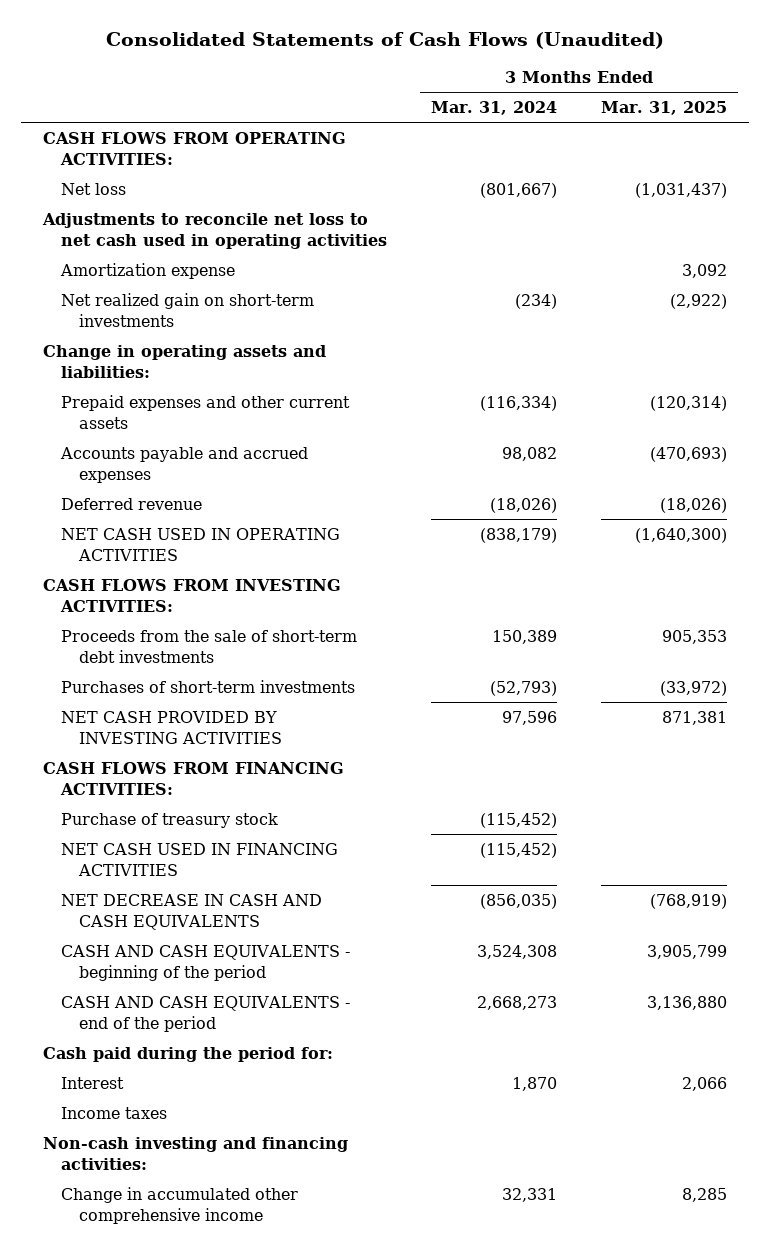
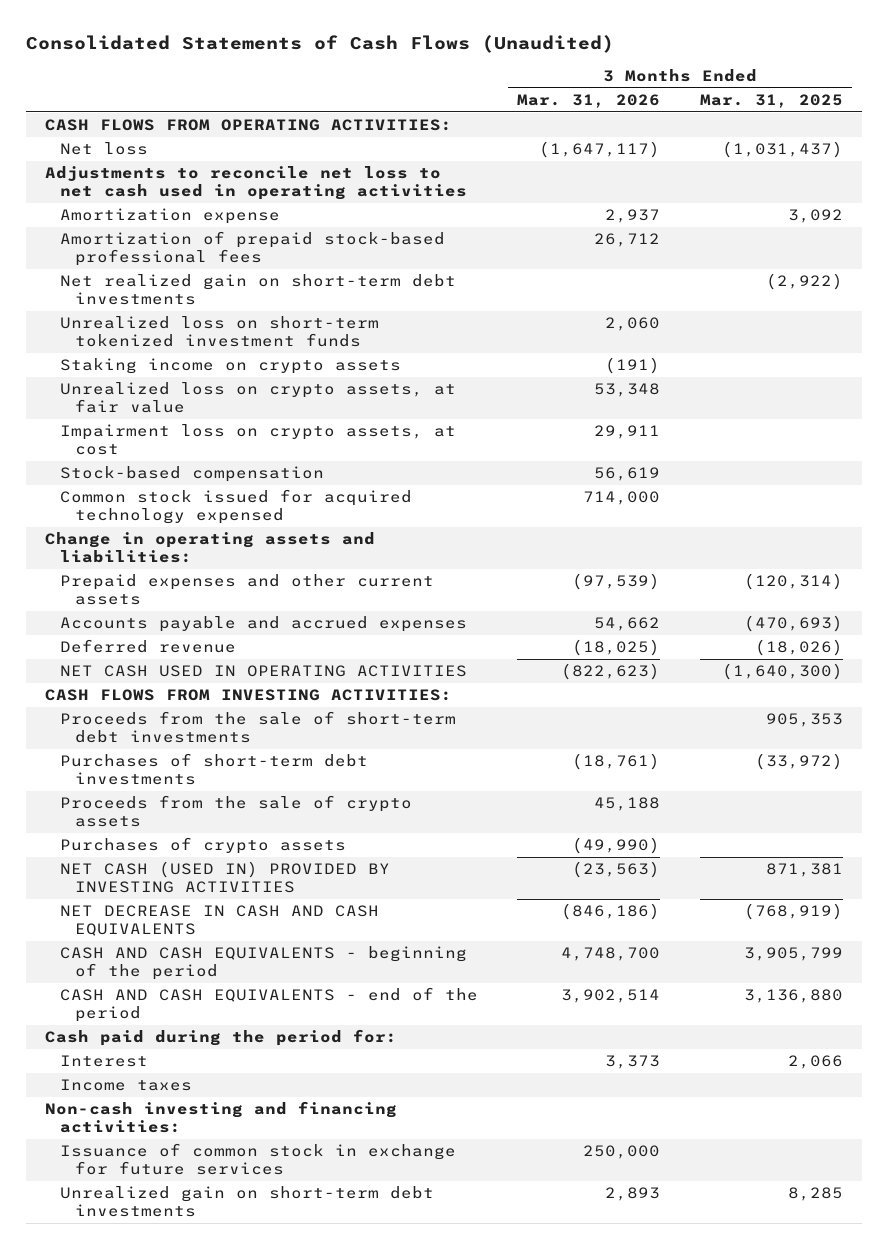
[431,101,558,116] Mar. 31, 2024 -> none
none -> [517,94,661,109] Mar. 31, 2026
none -> [60,231,446,267] Amortization of prepaid stock-based professional fees
[61,293,315,327] Net realized gain on short-term investments -> [60,274,457,306] Net realized gain on short-term debt investments
none -> [60,316,380,348] Unrealized loss on short-term tokenized investment funds
none -> [60,358,402,375] Staking income on crypto assets
none -> [60,382,457,414] Unrealized loss on crypto assets, at fair value
none -> [60,424,457,456] Impairment loss on crypto assets, at cost
none -> [60,466,325,483] Stock-based compensation
none -> [60,489,413,525] Common stock issued for acquired technology expensed
[42,762,344,795] CASH FLOWS FROM FINANCING ACTIVITIES: -> none
[61,813,279,829] Purchase of treasury stock -> none
[61,843,339,876] NET CASH USED IN FINANCING ACTIVITIES -> none
[61,680,356,694] Purchases of short-term investments -> [60,753,369,786] Purchases of short-term debt investments
none -> [60,795,413,828] Proceeds from the sale of crypto assets
none -> [60,837,347,855] Purchases of crypto assets
[61,711,283,744] NET CASH PROVIDED BY INVESTING ACTIVITIES -> [60,861,391,894] NET CASH (USED IN) PROVIDED BY INVESTING ACTIVITIES
none -> [60,1143,457,1176] Issuance of common stock in exchange for future services
[61,1187,299,1224] Change in accumulated other comprehensive income -> [60,1186,435,1218] Unrealized gain on short-term debt investments

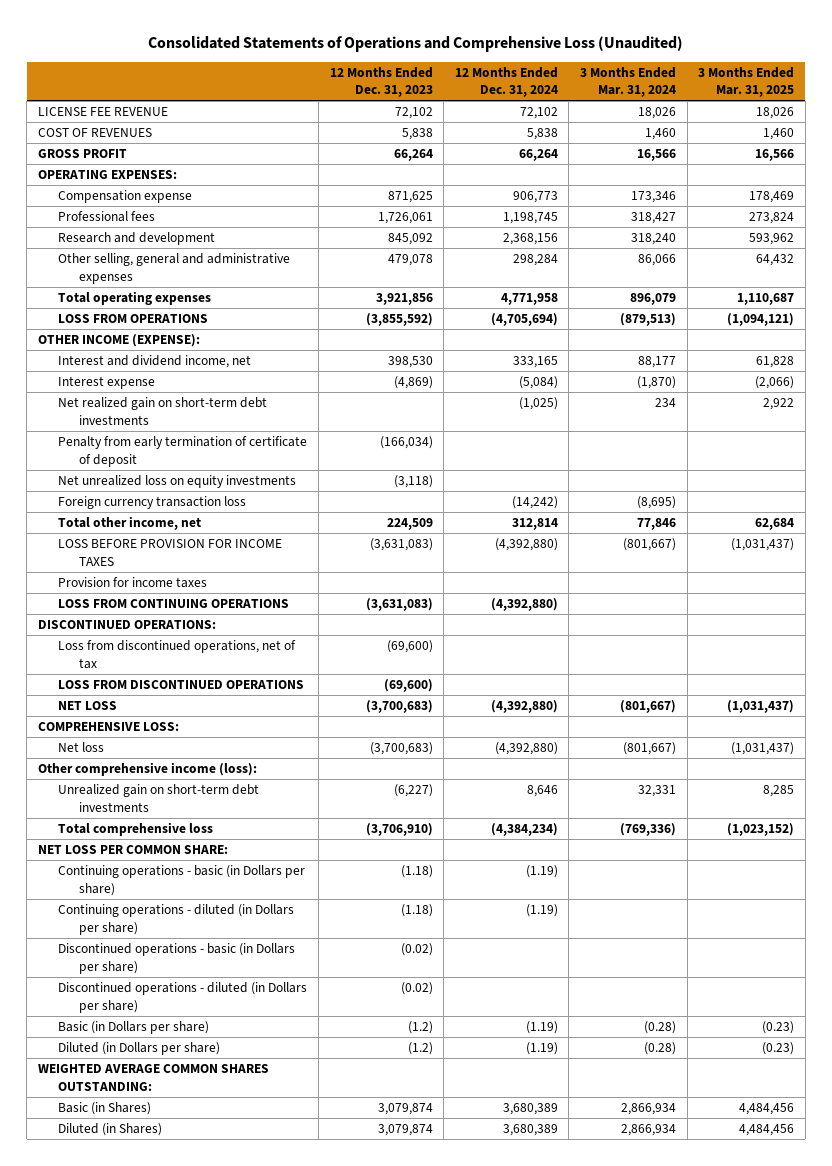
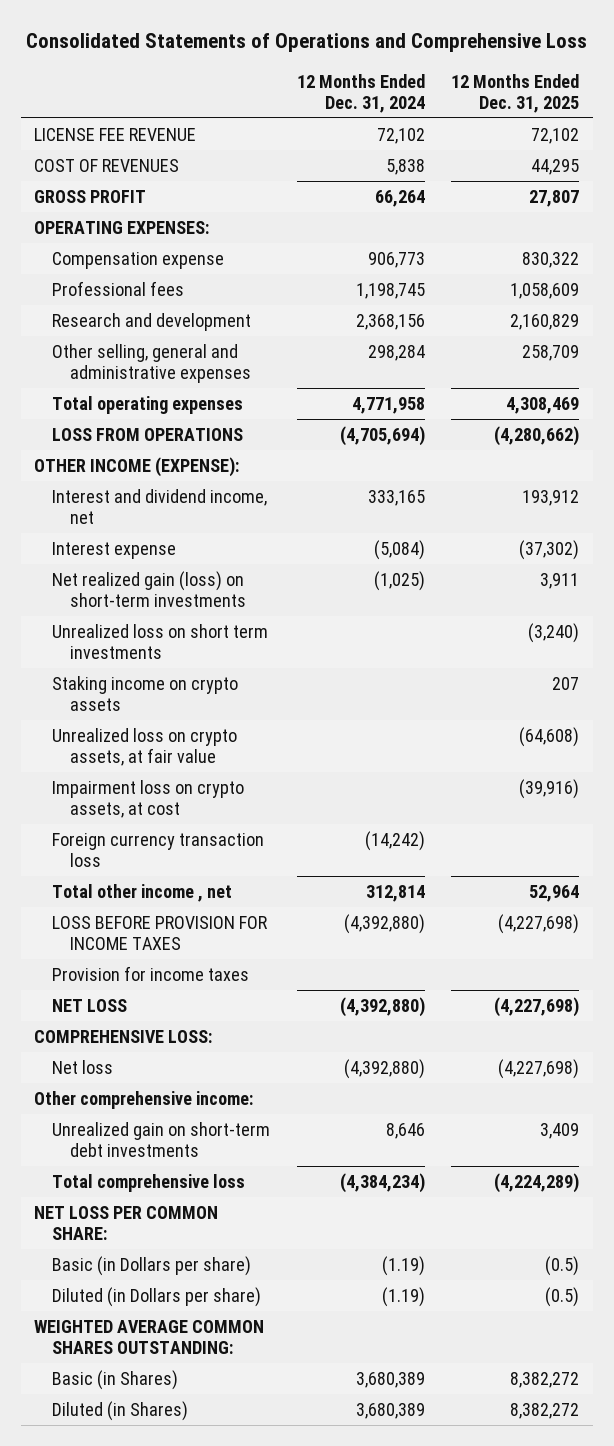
[148,36,684,53] Consolidated Statements of Operations and Comprehensive Loss (Unaudited) -> [25,33,587,53] Consolidated Statements of Operations and Comprehensive Loss
[329,67,433,98] 12 Months Ended Dec. 31, 2023 -> none
[579,67,676,98] 3 Months Ended Mar. 31, 2024 -> none
[698,67,795,98] 3 Months Ended Mar. 31, 2025 -> none
none -> [451,73,580,113] 12 Months Ended Dec. 31, 2025
[58,436,308,467] Penalty from early termination of certificate of deposit -> none
[58,397,268,425] Net realized gain on short-term debt investments -> [51,570,246,607] Net realized gain (loss) on short-term investments
[58,475,297,489] Net unrealized loss on equity investments -> [51,623,268,659] Unrealized loss on short term investments
none -> [51,675,238,711] Staking income on crypto assets
none -> [51,727,237,766] Unrealized loss on crypto assets, at fair value
none -> [51,779,244,818] Impairment loss on crypto assets, at cost
[58,516,202,531] Total other income, net -> [51,883,232,902] Total other income , net
[58,599,290,609] LOSS FROM CONTINUING OPERATIONS -> none
[37,620,216,630] DISCONTINUED OPERATIONS: -> none
[58,640,297,669] Loss from discontinued operations, net of tax -> none
[58,680,305,690] LOSS FROM DISCONTINUED OPERATIONS -> none
[37,762,257,777] Other comprehensive income (loss): -> [34,1090,254,1109] Other comprehensive income:
[58,865,306,896] Continuing operations - basic (in Dollars per share) -> none
[58,904,295,935] Continuing operations - diluted (in Dollars per share) -> none
[58,943,296,974] Discontinued operations - basic (in Dollars per share) -> none
[58,982,308,1013] Discontinued operations - diluted (in Dollars per share) -> none

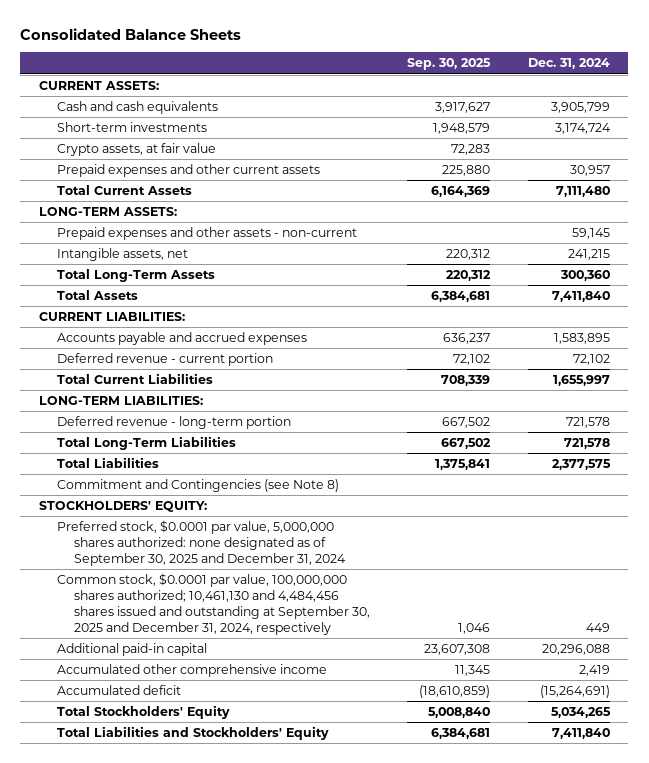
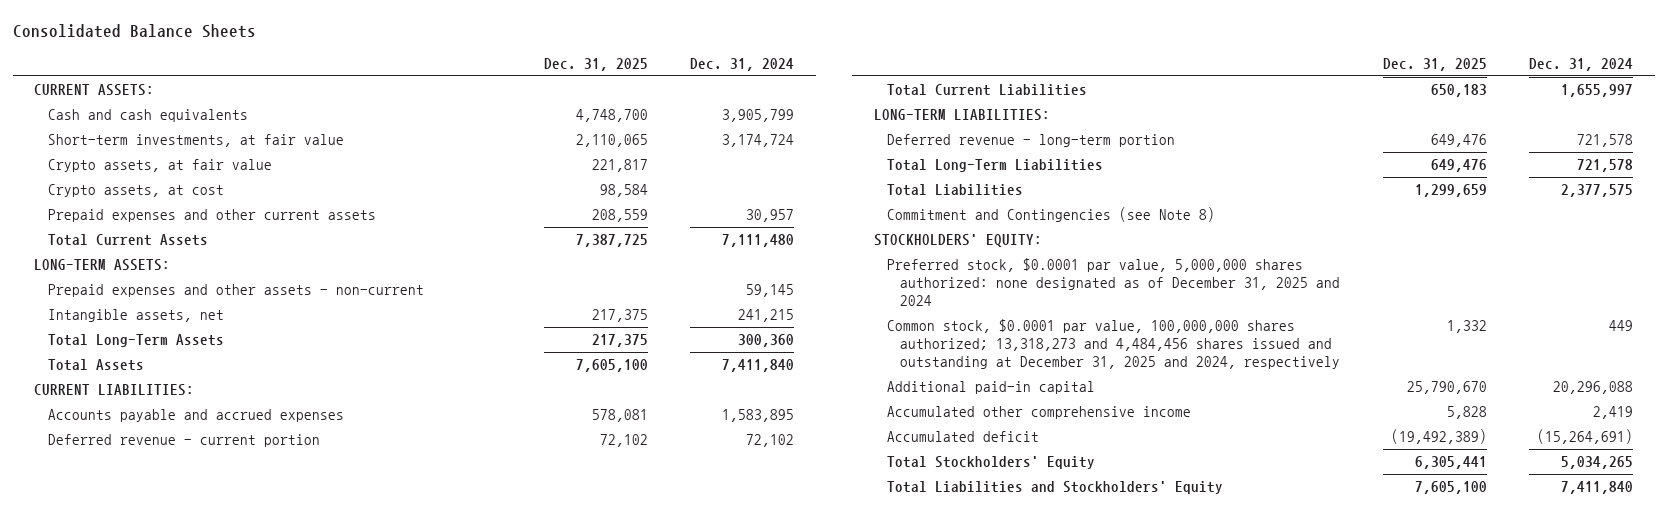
[407,58,492,71] Sep. 30, 2025 -> none
none -> [543,57,648,71] Dec. 31, 2025
[56,122,207,133] Short-term investments -> [47,134,344,148] Short-term investments, at fair value
none -> [47,184,224,198] Crypto assets, at cost
[56,520,347,566] Preferred stock, $0.0001 par value, 5,000,000 shares authorized: none designated as of September 30, 2025 and December 31, 2024 -> [886,258,1341,307] Preferred stock, $0.0001 par value, 5,000,000 shares authorized: none designated as of December 31, 2025 and 2024
[56,573,371,635] Common stock, $0.0001 par value, 100,000,000 shares authorized; 10,461,130 and 4,484,456 shares issued and outstanding at September 30, 2025 and December 31, 2024, respectively -> [886,319,1341,370] Common stock, $0.0001 par value, 100,000,000 shares authorized; 13,318,273 and 4,484,456 shares issued and outstanding at December 31, 2025 and 2024, respectively

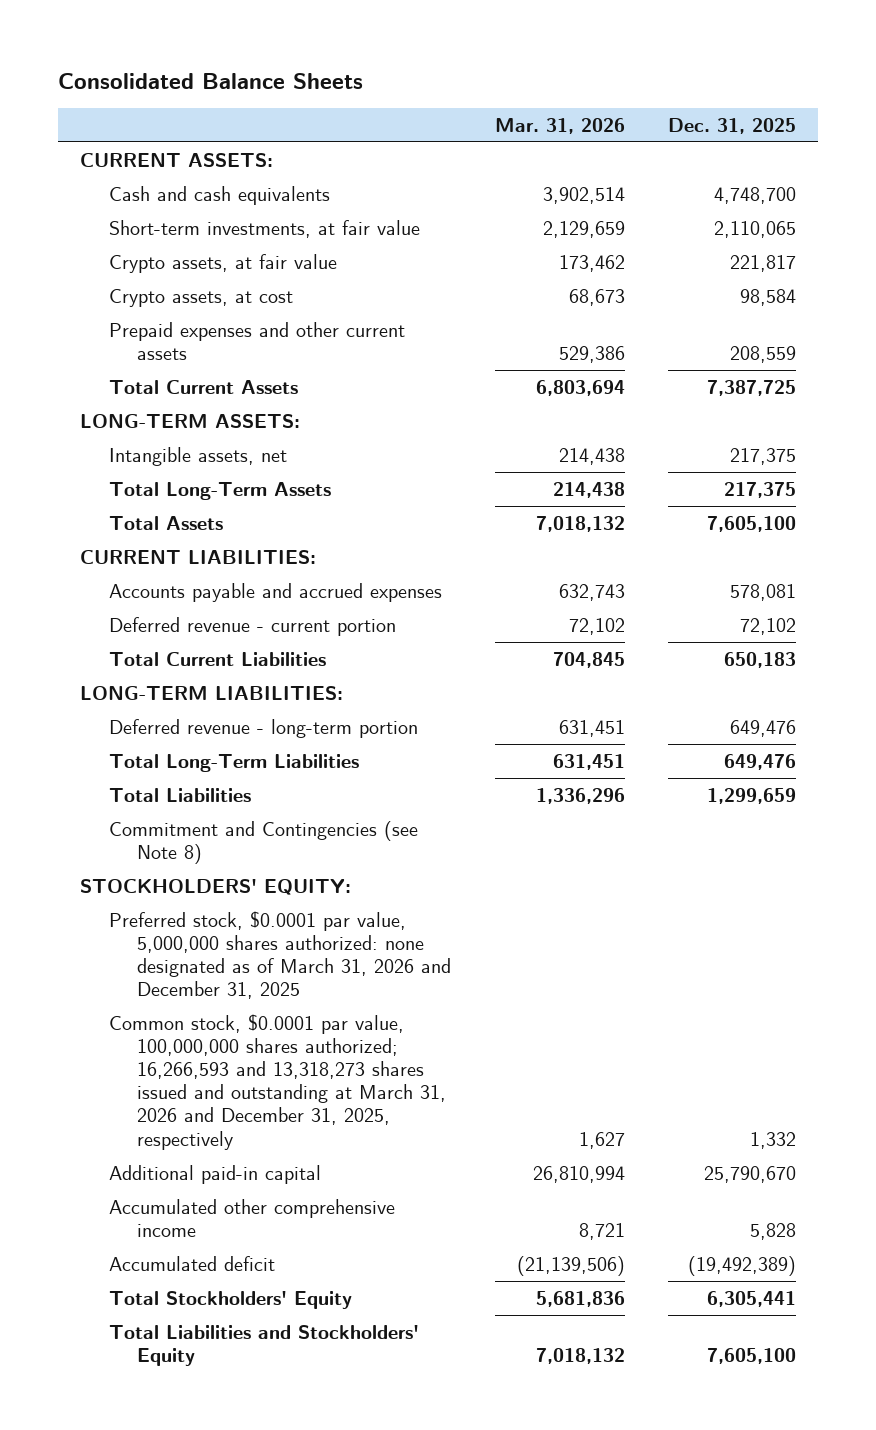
[690,57,795,71] Dec. 31, 2024 -> none
none -> [494,117,625,134] Mar. 31, 2026
[47,284,424,298] Prepaid expenses and other assets - non-current -> none
[886,258,1341,307] Preferred stock, $0.0001 par value, 5,000,000 shares authorized: none designated as of December 31, 2025 and 2024 -> [108,910,452,1000] Preferred stock, $0.0001 par value, 5,000,000 shares authorized: none designated as of March 31, 2026 and December 31, 2025
[886,319,1341,370] Common stock, $0.0001 par value, 100,000,000 shares authorized; 13,318,273 and 4,484,456 shares issued and outstanding at December 31, 2025 and 2024, respectively -> [108,1013,447,1150] Common stock, $0.0001 par value, 100,000,000 shares authorized; 16,266,593 and 13,318,273 shares issued and outstanding at March 31, 2026 and December 31, 2025, respectively

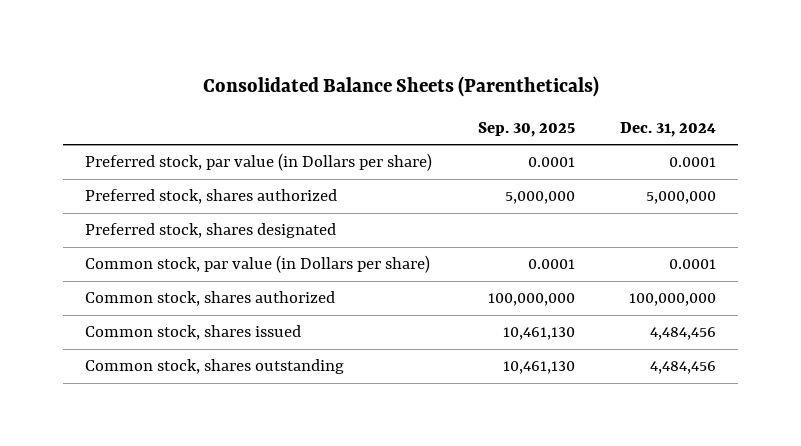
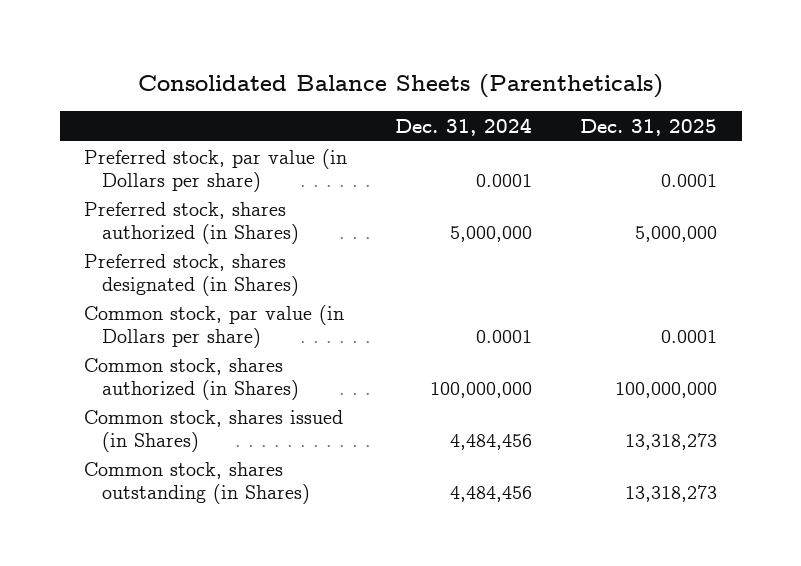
[477,121,575,137] Sep. 30, 2025 -> none
none -> [580,118,718,136] Dec. 31, 2025
[85,189,338,205] Preferred stock, shares authorized -> [83,201,300,244] Preferred stock, shares authorized (in Shares)
[85,223,337,239] Preferred stock, shares designated -> [83,253,300,296] Preferred stock, shares designated (in Shares)
[85,291,336,307] Common stock, shares authorized -> [83,357,300,400] Common stock, shares authorized (in Shares)
[85,325,302,341] Common stock, shares issued -> [83,409,343,452] Common stock, shares issued (in Shares)
[85,359,345,375] Common stock, shares outstanding -> [83,461,311,504] Common stock, shares outstanding (in Shares)

